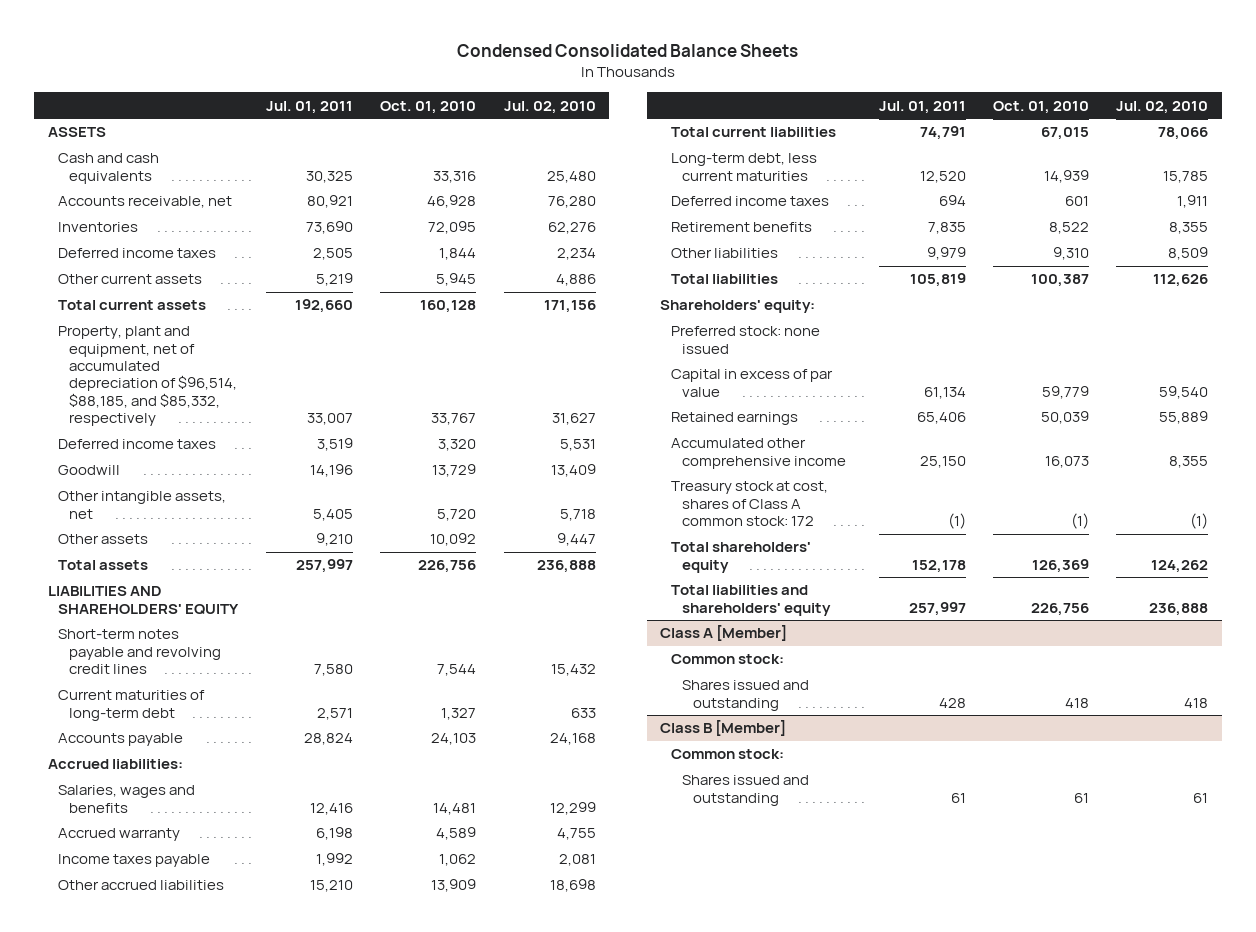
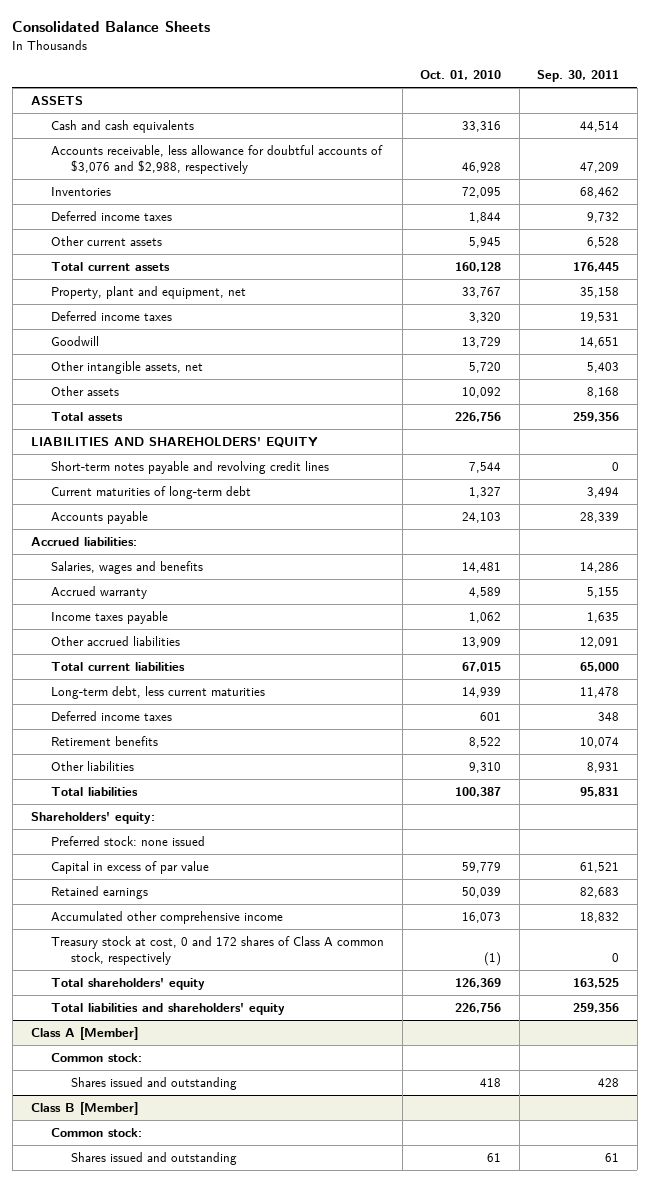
[457,44,799,58] Condensed Consolidated Balance Sheets -> [12,21,211,33] Consolidated Balance Sheets
[265,100,353,114] Jul. 01, 2011 -> none
[503,100,596,114] Jul. 02, 2010 -> none
none -> [537,70,620,83] Sep. 30, 2011
[58,196,233,209] Accounts receivable, net -> [50,144,383,174] Accounts receivable, less allowance for doubtful accounts of $3,076 and $2,988, respectively
[58,326,238,427] Property, plant and equipment, net of accumulated depreciation of $96,514, $88,185, and $85,332, respectively -> [50,285,246,299] Property, plant and equipment, net
[671,481,829,527] Treasury stock at cost, shares of Class A common stock: 172 -> [50,935,384,965] Treasury stock at cost, 0 and 172 shares of Class A common stock, respectively

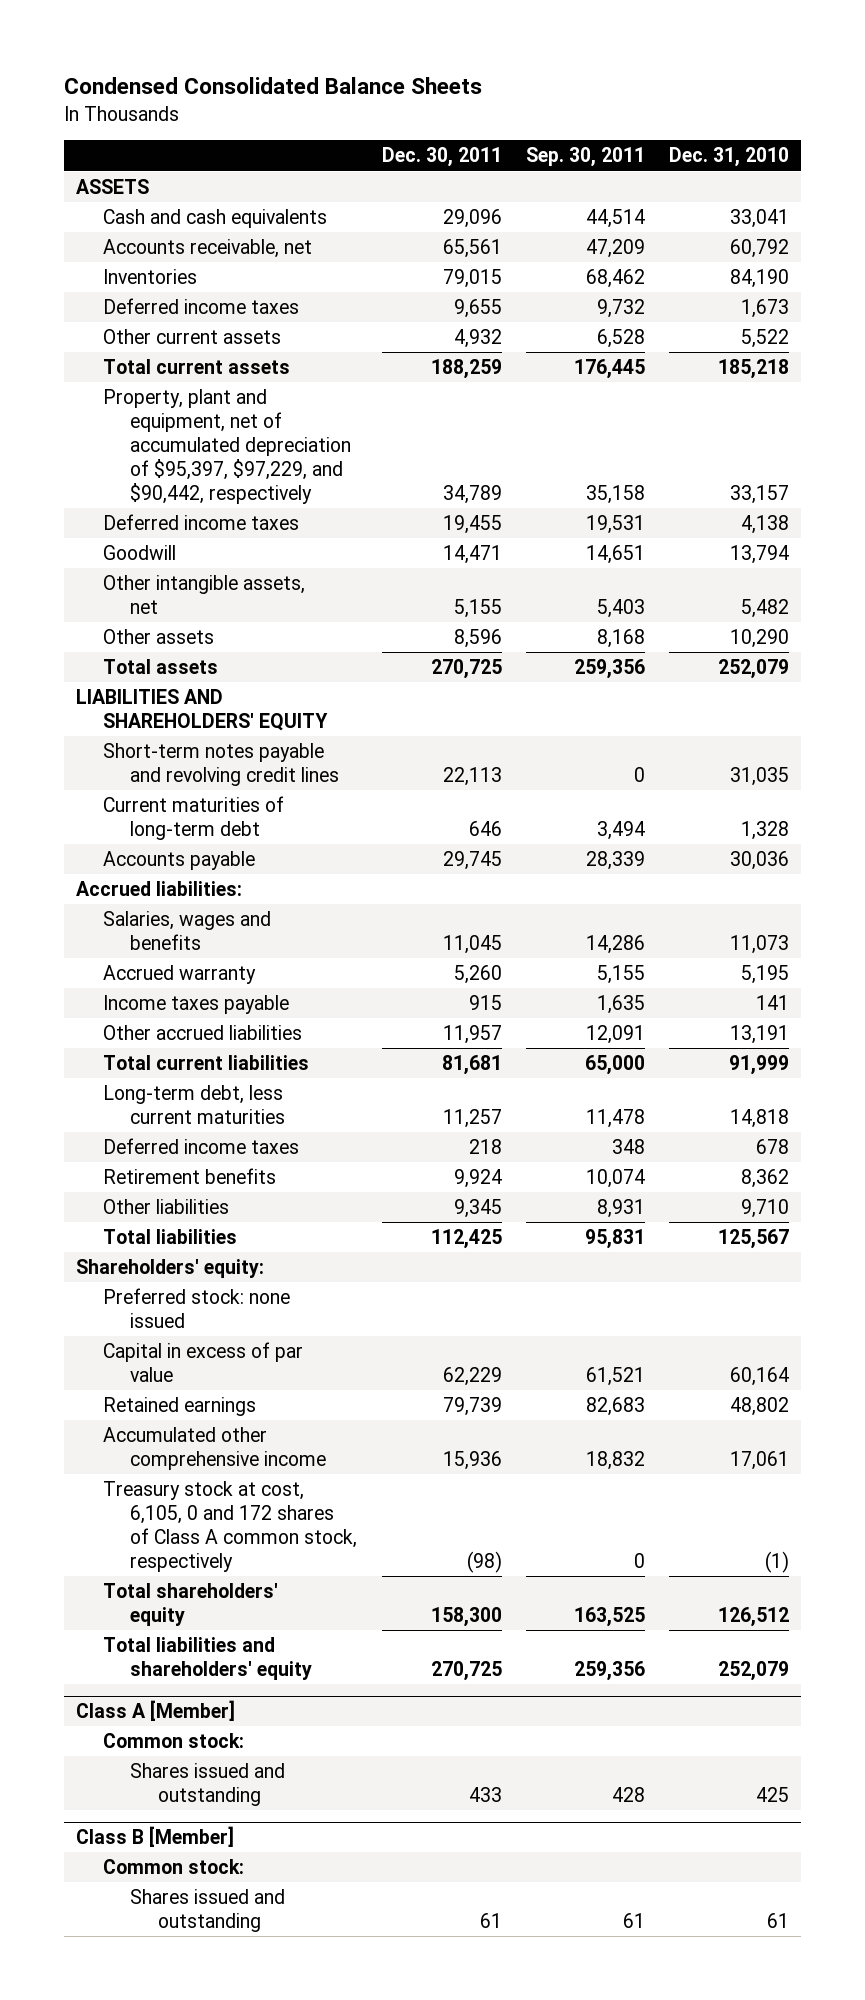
[12,21,211,33] Consolidated Balance Sheets -> [63,77,482,95] Condensed Consolidated Balance Sheets
[420,70,502,81] Oct. 01, 2010 -> none
none -> [381,147,502,168] Dec. 30, 2011
none -> [669,147,790,168] Dec. 31, 2010
[50,144,383,174] Accounts receivable, less allowance for doubtful accounts of $3,076 and $2,988, respectively -> [103,239,313,259] Accounts receivable, net
[50,285,246,299] Property, plant and equipment, net -> [103,389,352,505] Property, plant and equipment, net of accumulated depreciation of $95,397, $97,229, and $90,442, respectively
[50,935,384,965] Treasury stock at cost, 0 and 172 shares of Class A common stock, respectively -> [103,1481,358,1573] Treasury stock at cost, 6,105, 0 and 172 shares of Class A common stock, respectively

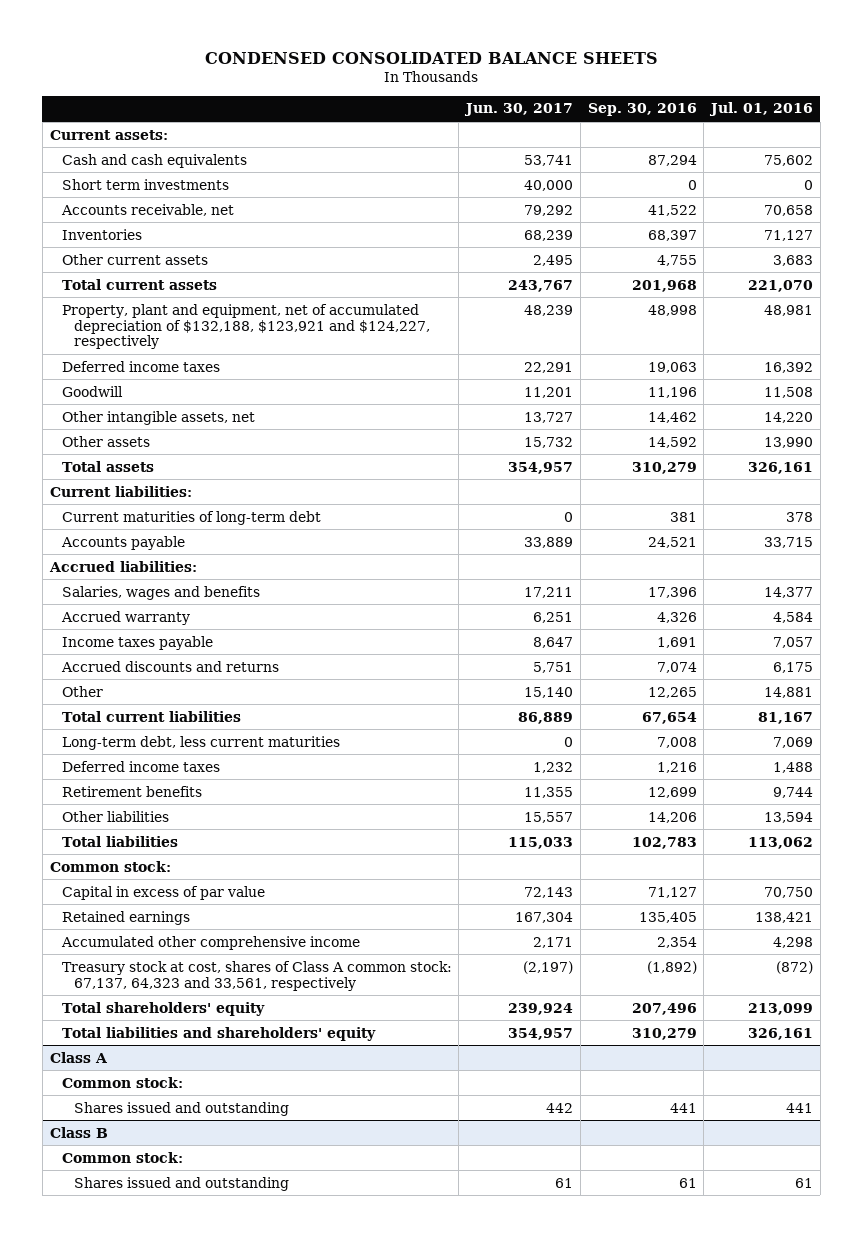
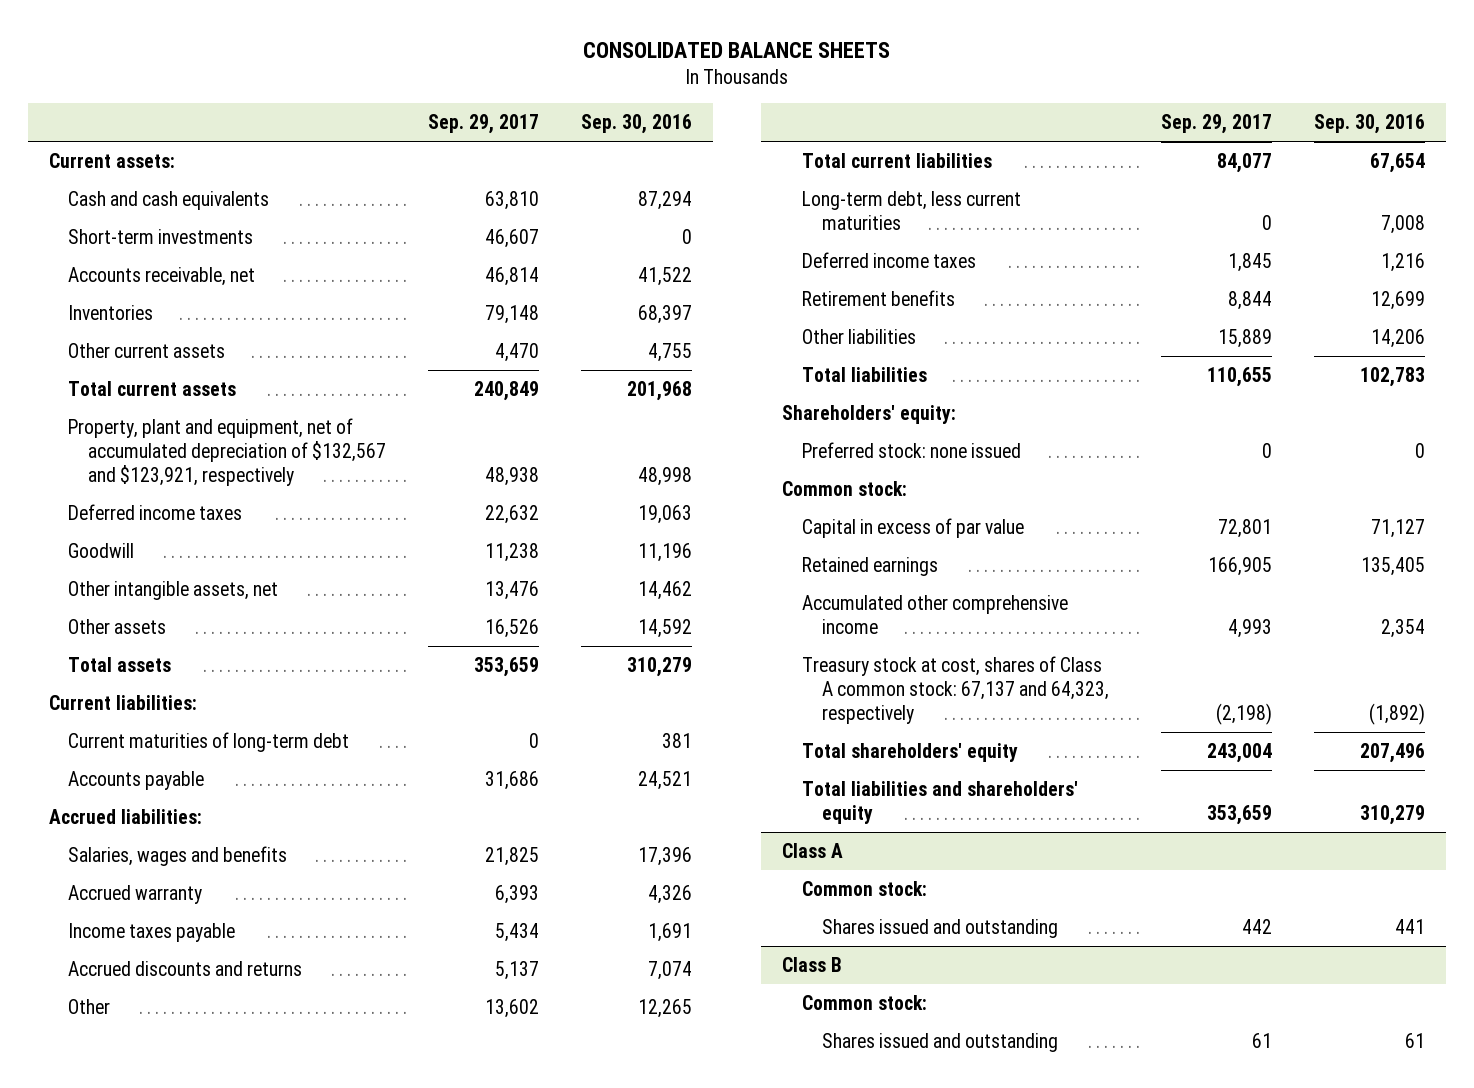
[205,51,659,64] CONDENSED CONSOLIDATED BALANCE SHEETS -> [582,41,890,58] CONSOLIDATED BALANCE SHEETS
[464,103,574,117] Jun. 30, 2017 -> none
[709,102,814,117] Jul. 01, 2016 -> none
none -> [428,114,540,135] Sep. 29, 2017
[61,178,229,190] Short term investments -> [68,228,254,244] Short-term investments
[61,303,430,350] Property, plant and equipment, net of accumulated depreciation of $132,188, $123,921 and $124,227, respectively -> [68,417,387,486] Property, plant and equipment, net of accumulated depreciation of $132,567 and $123,921, respectively
none -> [782,404,957,424] Shareholders' equity:
none -> [801,441,1021,458] Preferred stock: none issued
[61,960,452,991] Treasury stock at cost, shares of Class A common stock: 67,137, 64,323 and 33,561, respectively -> [801,655,1109,724] Treasury stock at cost, shares of Class A common stock: 67,137 and 64,323, respectively

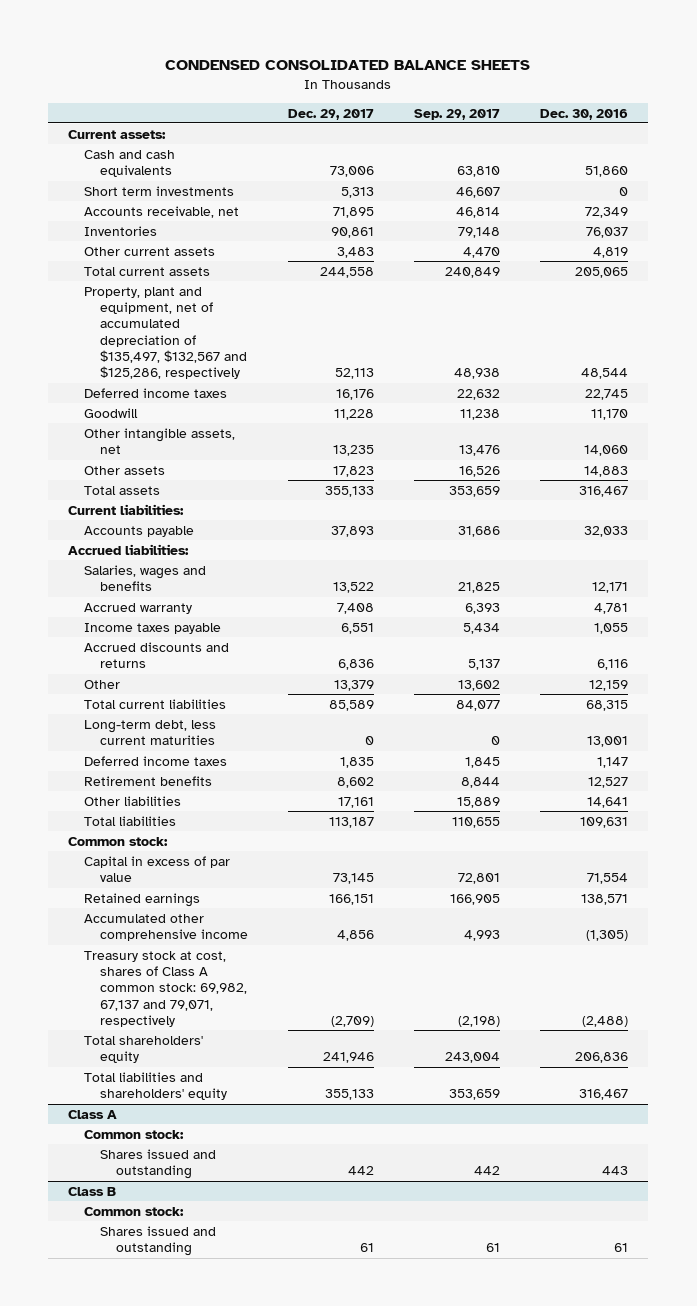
[582,41,890,58] CONSOLIDATED BALANCE SHEETS -> [165,59,531,70] CONDENSED CONSOLIDATED BALANCE SHEETS
[580,114,692,135] Sep. 30, 2016 -> none
none -> [288,108,375,120] Dec. 29, 2017
none -> [540,108,629,120] Dec. 30, 2016
[68,228,254,244] Short-term investments -> [84,185,235,196] Short term investments
[68,417,387,486] Property, plant and equipment, net of accumulated depreciation of $132,567 and $123,921, respectively -> [84,286,247,380] Property, plant and equipment, net of accumulated depreciation of $135,497, $132,567 and $125,286, respectively
[68,731,350,752] Current maturities of long-term debt -> none
[782,404,957,424] Shareholders' equity: -> none
[801,441,1021,458] Preferred stock: none issued -> none
[801,655,1109,724] Treasury stock at cost, shares of Class A common stock: 67,137 and 64,323, respectively -> [84,950,247,1028] Treasury stock at cost, shares of Class A common stock: 69,982, 67,137 and 79,071, respectively

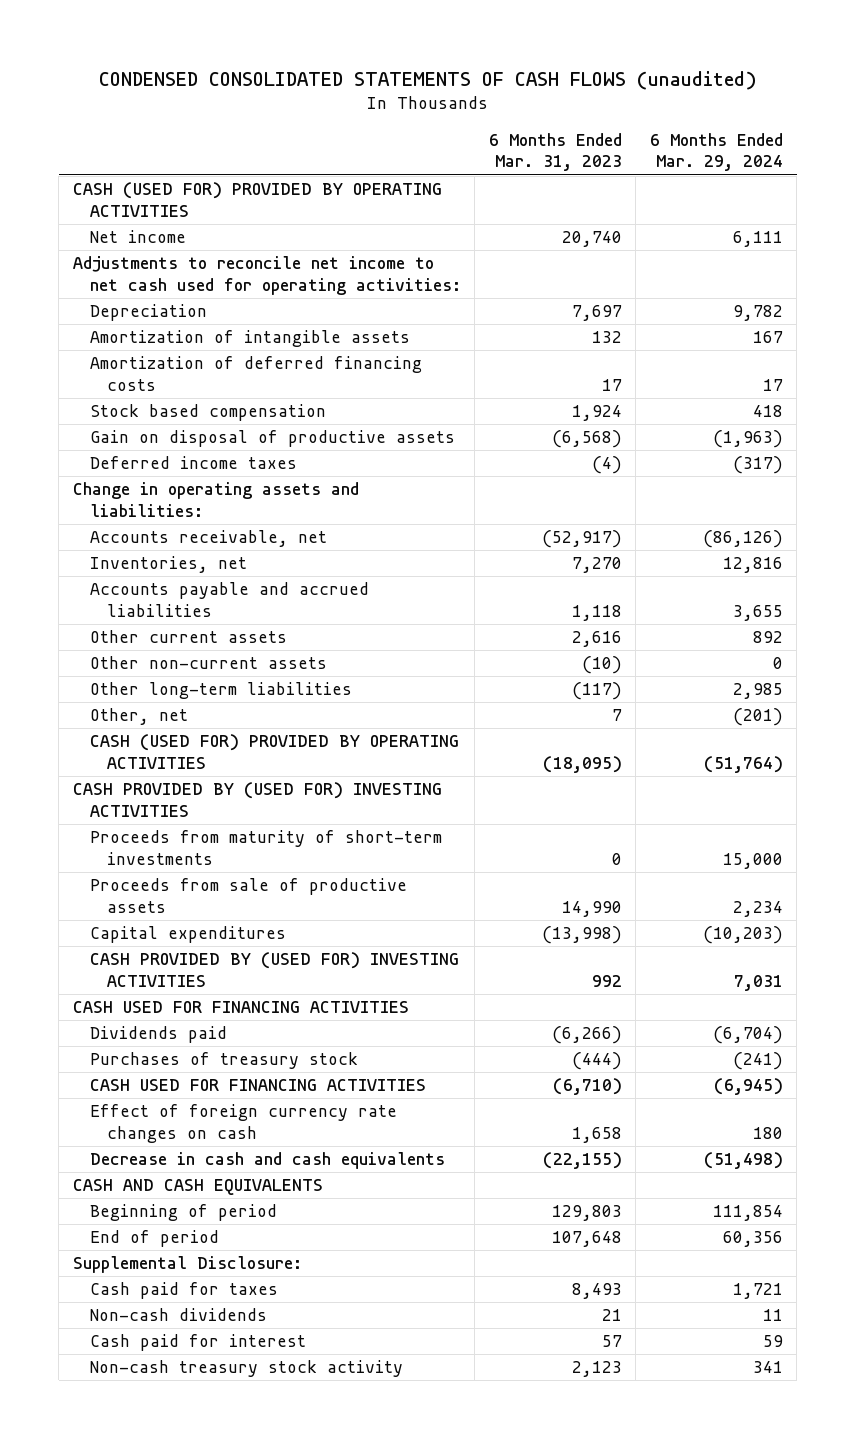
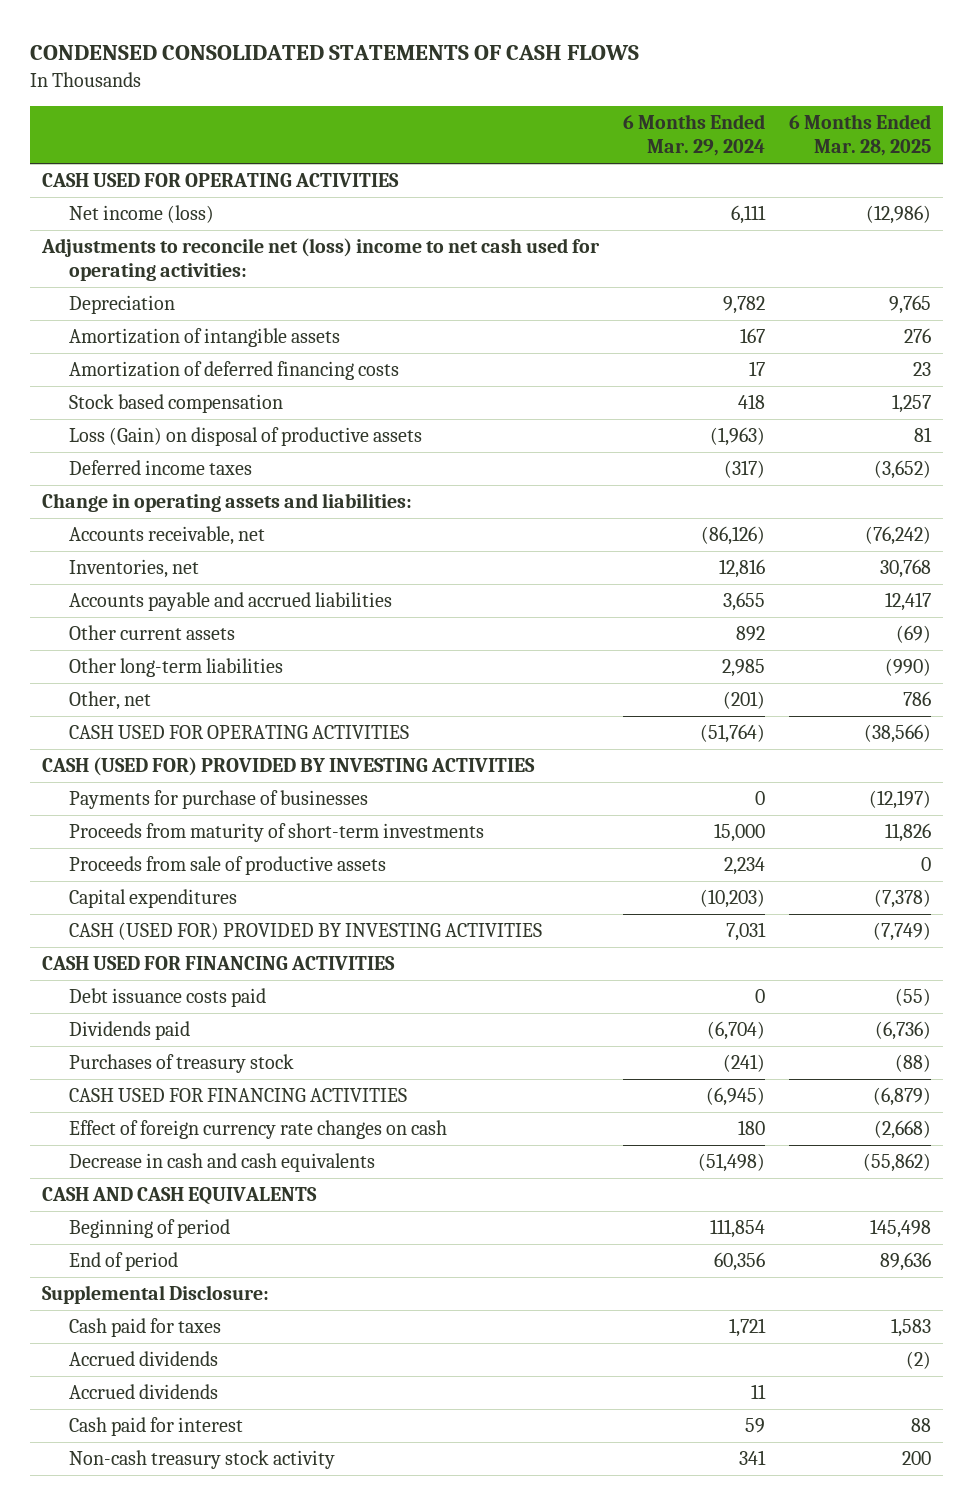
[98,70,757,90] CONDENSED CONSOLIDATED STATEMENTS OF CASH FLOWS (unaudited) -> [30,45,640,61] CONDENSED CONSOLIDATED STATEMENTS OF CASH FLOWS
[488,132,622,172] 6 Months Ended Mar. 31, 2023 -> none
none -> [789,113,932,157] 6 Months Ended Mar. 28, 2025
[72,182,442,218] CASH (USED FOR) PROVIDED BY OPERATING ACTIVITIES -> [42,172,400,187] CASH USED FOR OPERATING ACTIVITIES
[89,230,186,244] Net income -> [69,204,215,223] Net income (loss)
[72,256,461,296] Adjustments to reconcile net income to net cash used for operating activities: -> [41,237,601,282] Adjustments to reconcile net (loss) income to net cash used for operating activities:
[89,430,455,448] Gain on disposal of productive assets -> [69,426,423,446] Loss (Gain) on disposal of productive assets
[89,656,327,670] Other non-current assets -> none
[89,734,459,770] CASH (USED FOR) PROVIDED BY OPERATING ACTIVITIES -> [69,724,410,739] CASH USED FOR OPERATING ACTIVITIES
[72,782,442,818] CASH PROVIDED BY (USED FOR) INVESTING ACTIVITIES -> [42,756,536,776] CASH (USED FOR) PROVIDED BY INVESTING ACTIVITIES
none -> [69,789,369,809] Payments for purchase of businesses
[89,952,459,988] CASH PROVIDED BY (USED FOR) INVESTING ACTIVITIES -> [69,921,543,940] CASH (USED FOR) PROVIDED BY INVESTING ACTIVITIES
none -> [69,987,267,1007] Debt issuance costs paid
[89,1308,267,1322] Non-cash dividends -> none
none -> [69,1350,219,1366] Accrued dividends
none -> [69,1383,219,1399] Accrued dividends

